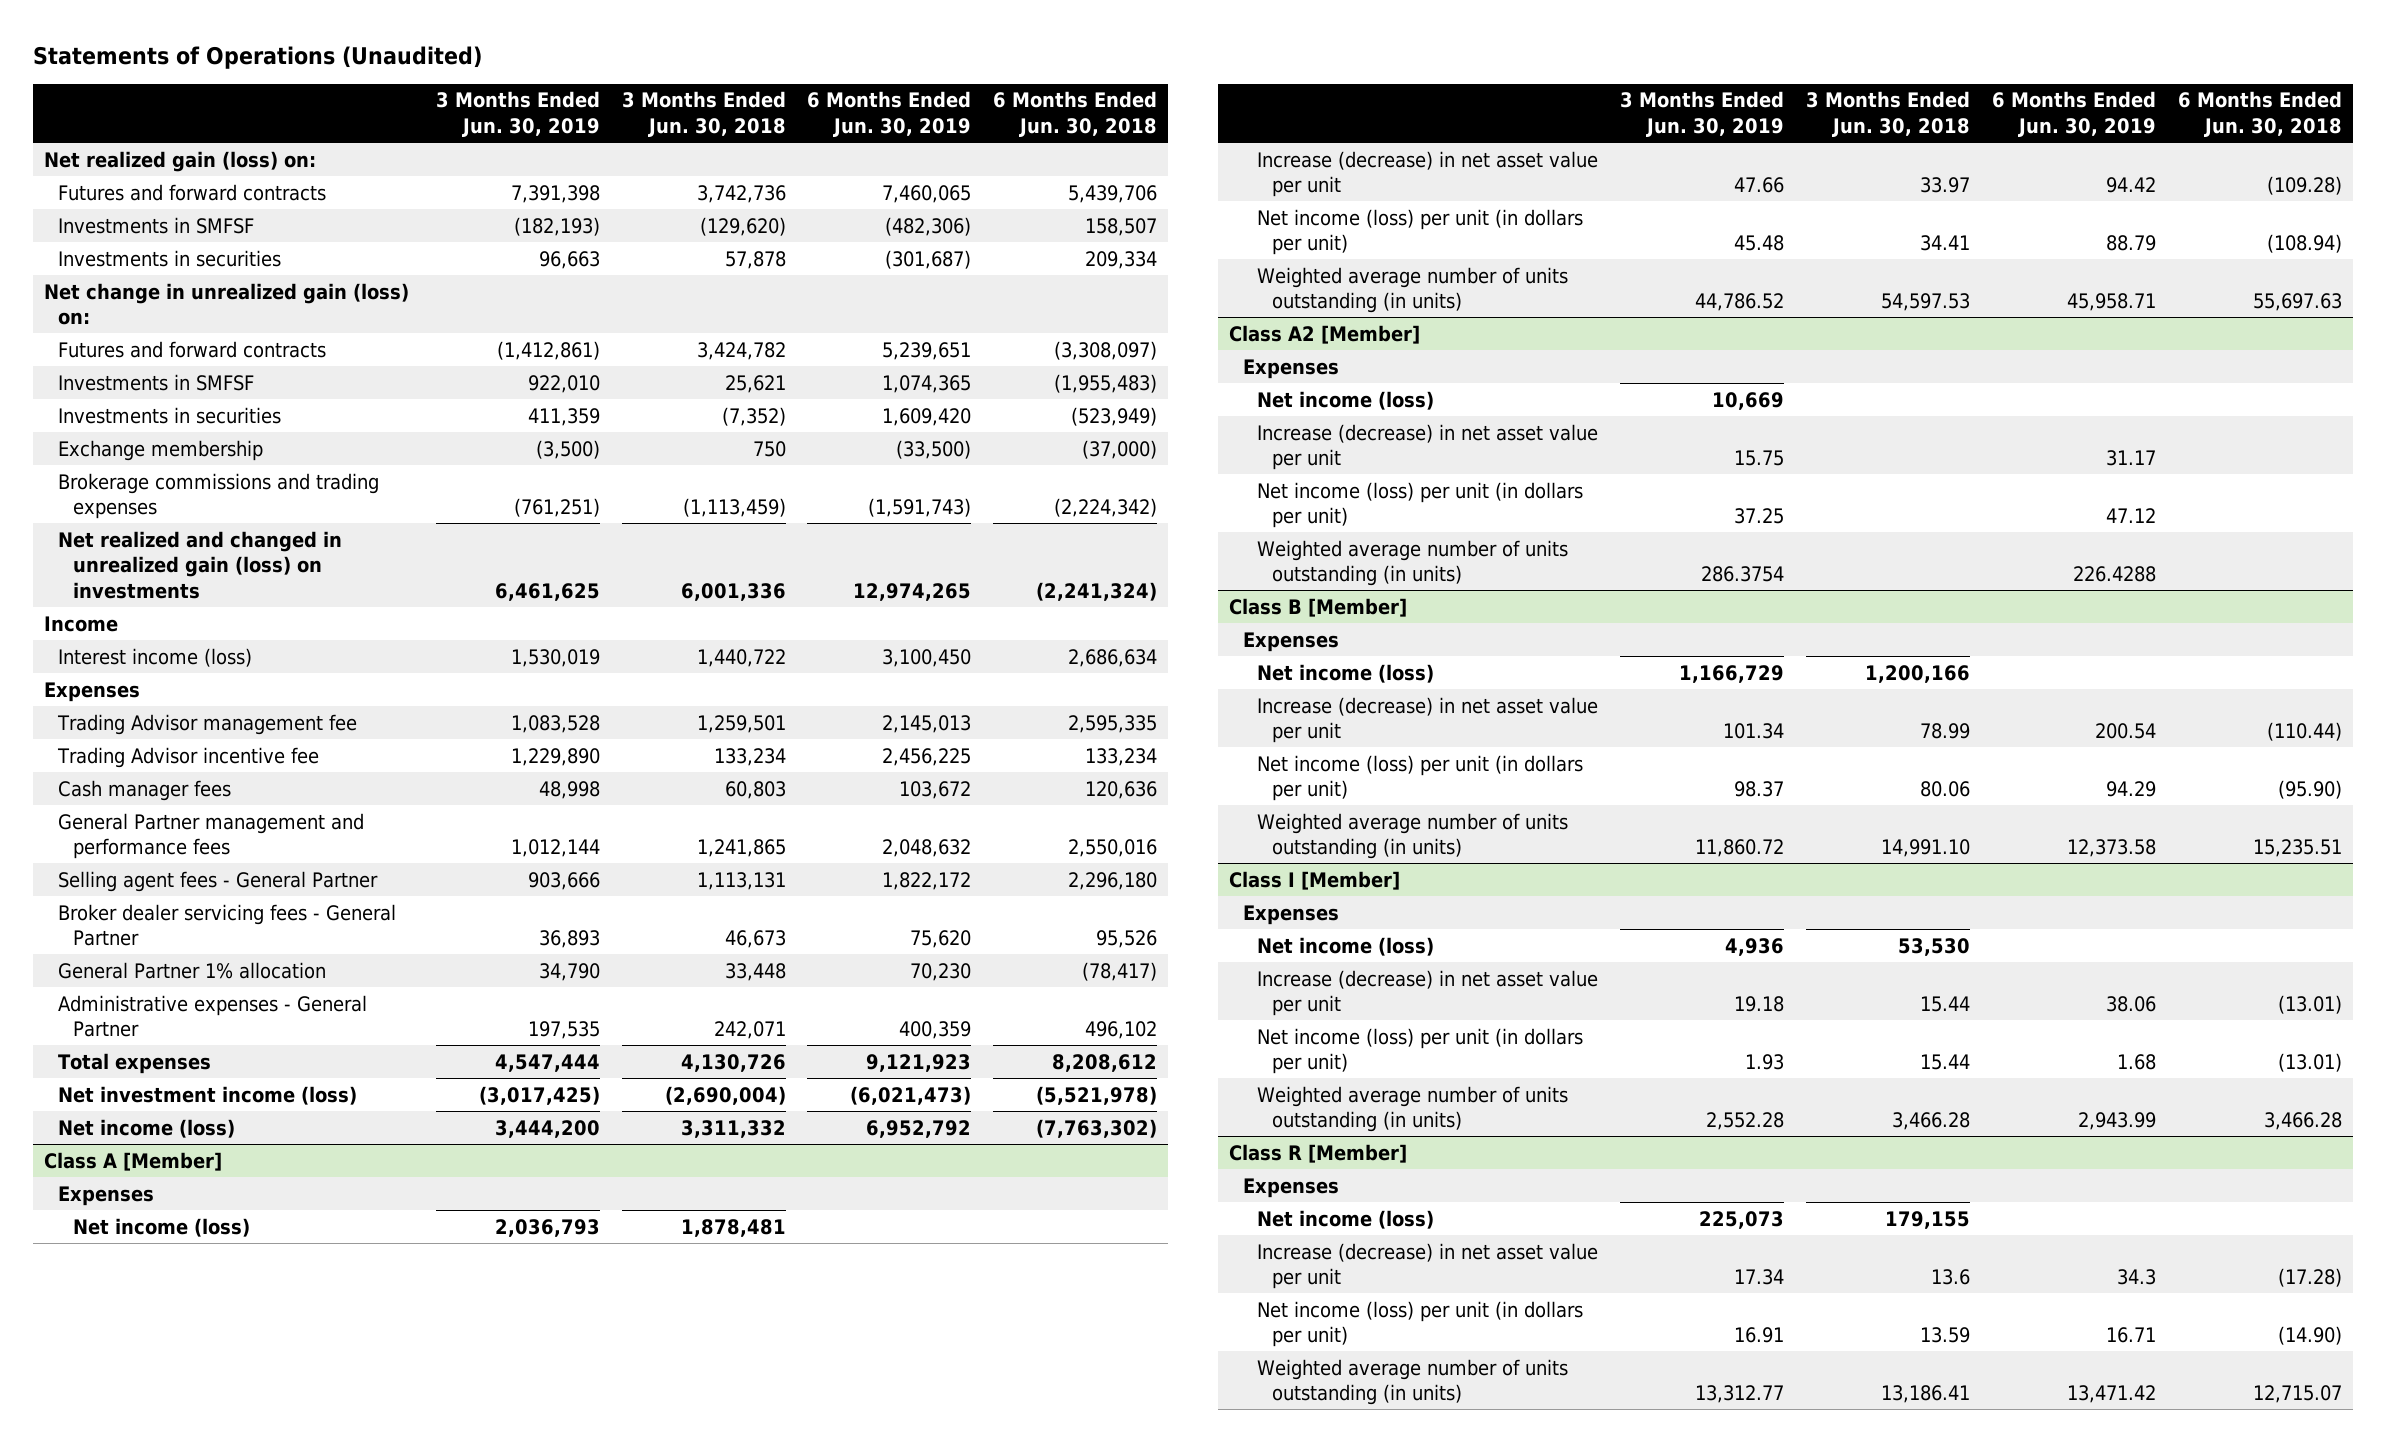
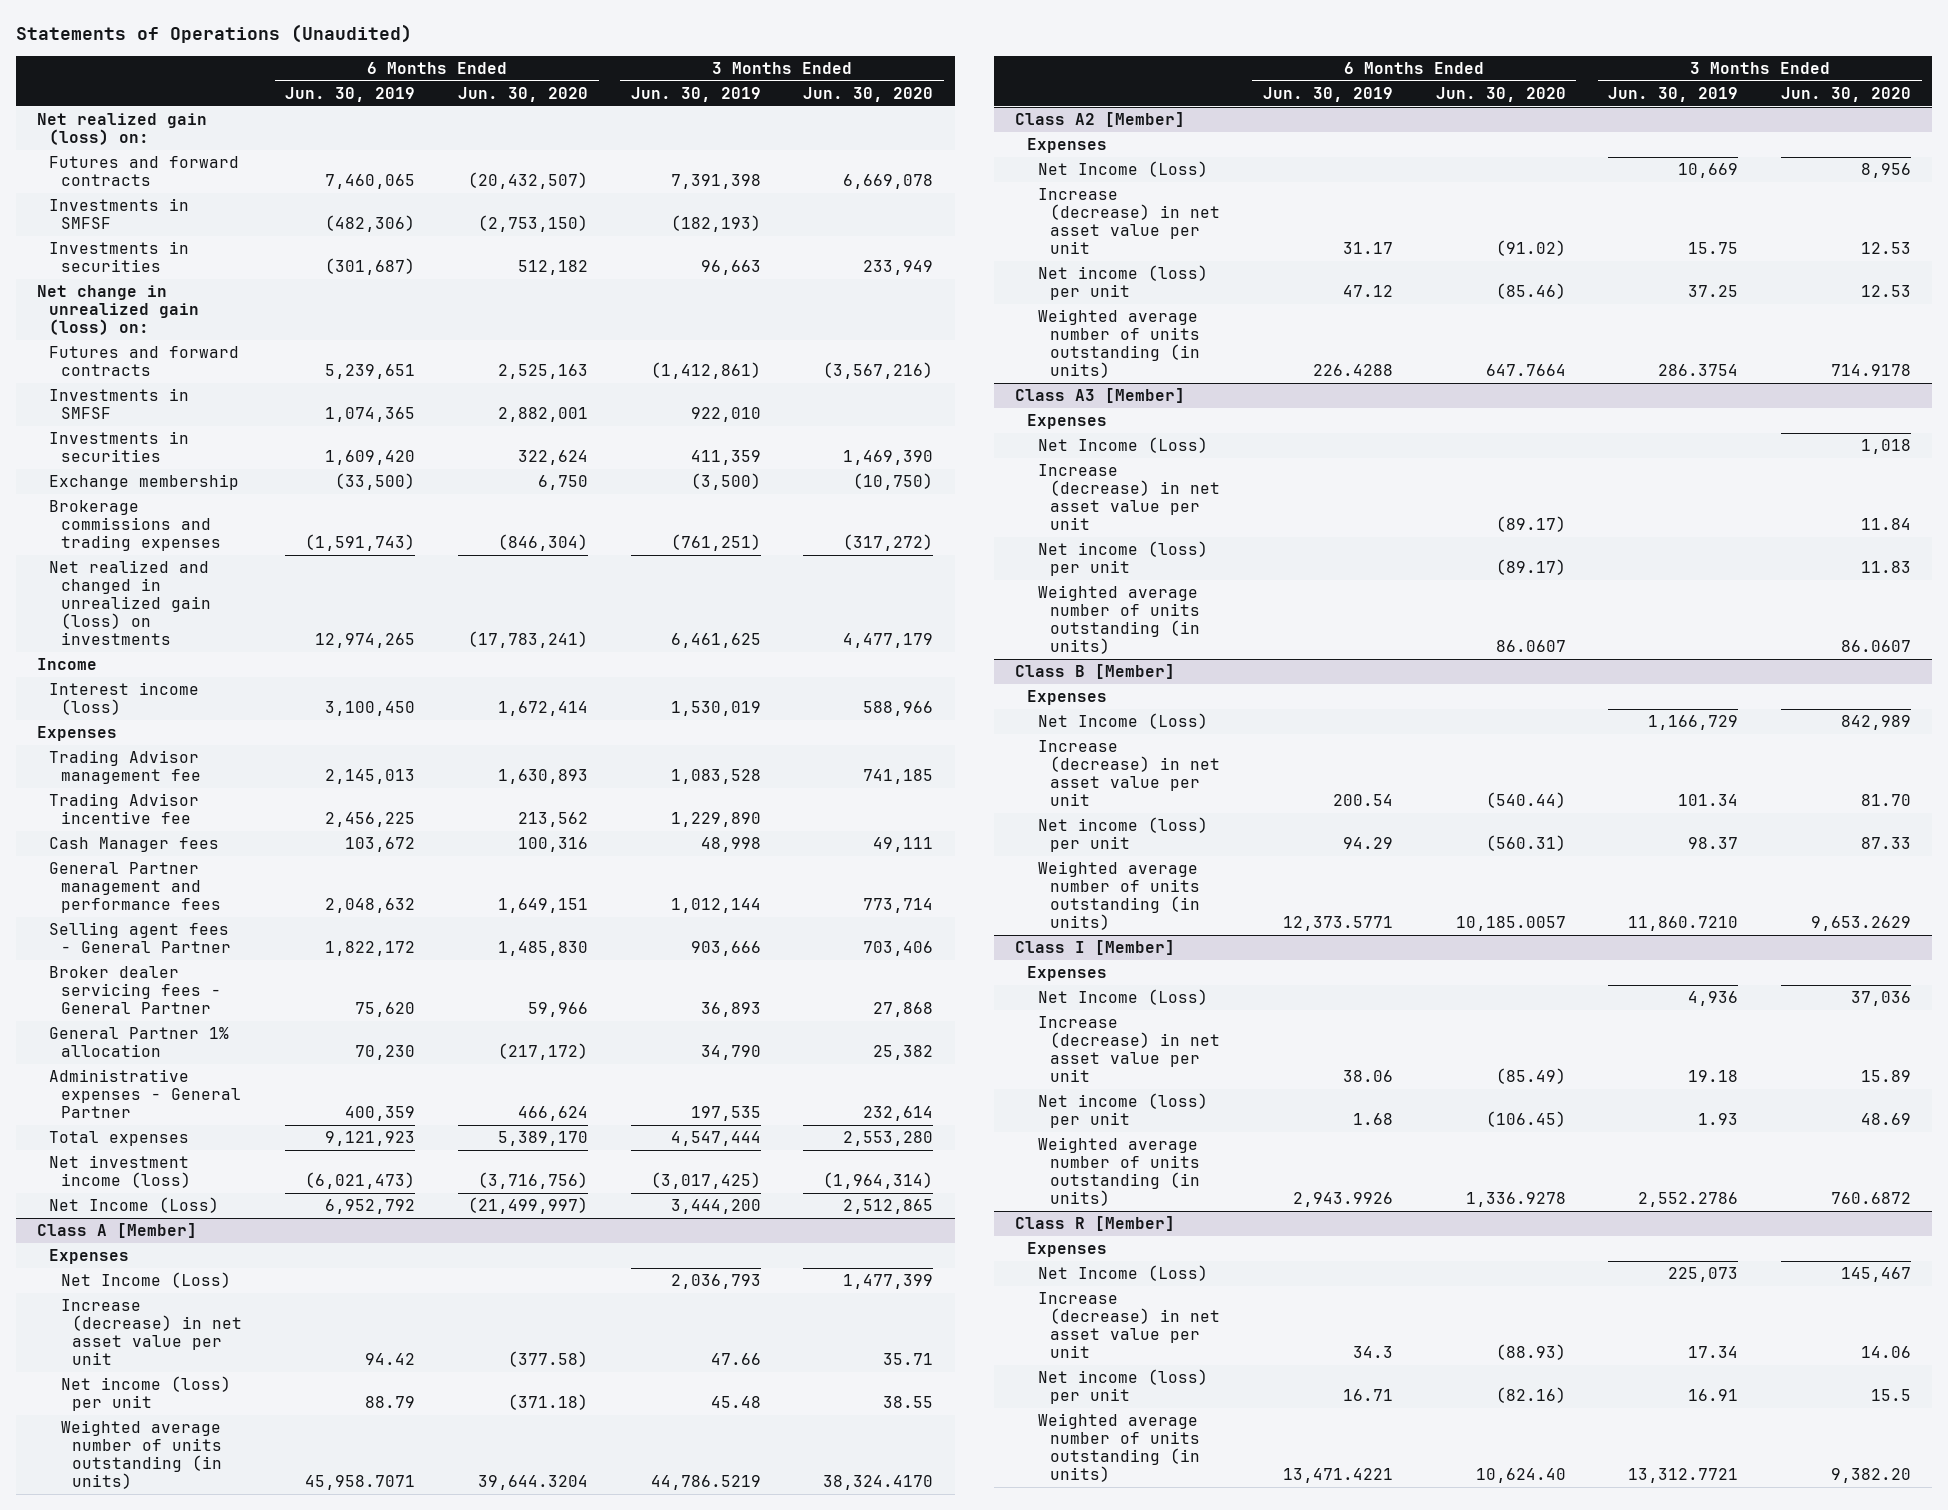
[621,91,786,137] 3 Months Ended Jun. 30, 2018 -> none
[993,91,1158,137] 6 Months Ended Jun. 30, 2018 -> none
none -> [457,86,588,102] Jun. 30, 2020
none -> [803,86,934,102] Jun. 30, 2020
[58,779,232,801] Cash manager fees -> [49,837,220,853] Cash Manager fees
[58,1118,236,1138] Net income (loss) -> [49,1197,220,1214] Net Income (Loss)
[72,1217,250,1237] Net income (loss) -> [60,1272,231,1289] Net Income (Loss)
[1257,208,1584,256] Net income (loss) per unit (in dollars per unit) -> [60,1376,231,1412] Net income (loss) per unit
[1695,293,1785,312] 44,786.52 -> [650,1475,761,1491] 44,786.5219
[2066,293,2156,312] 45,958.71 -> [305,1475,416,1491] 45,958.7071
[1257,390,1435,410] Net income (loss) -> [1038,161,1209,178] Net Income (Loss)
[1257,481,1584,529] Net income (loss) per unit (in dollars per unit) -> [1038,265,1209,301] Net income (loss) per unit
none -> [1015,388,1186,404] Class A3 [Member]
none -> [1026,414,1107,430] Expenses
none -> [1038,437,1209,454] Net Income (Loss)
none -> [1038,464,1221,531] Increase (decrease) in net asset value per unit
none -> [1038,541,1209,577] Net income (loss) per unit
none -> [1038,585,1201,655] Weighted average number of units outstanding (in units)
[1257,663,1435,683] Net income (loss) -> [1038,713,1209,730] Net Income (Loss)
[1257,754,1584,802] Net income (loss) per unit (in dollars per unit) -> [1038,817,1209,853] Net income (loss) per unit
[1695,839,1785,858] 11,860.72 -> [1628,916,1739,932] 11,860.7210
[2066,839,2156,858] 12,373.58 -> [1282,916,1393,932] 12,373.5771
[1257,936,1435,956] Net income (loss) -> [1038,989,1209,1006] Net Income (Loss)
[1257,1027,1584,1075] Net income (loss) per unit (in dollars per unit) -> [1038,1093,1209,1129] Net income (loss) per unit
[1706,1112,1785,1131] 2,552.28 -> [1638,1192,1739,1208] 2,552.2786
[2077,1112,2156,1131] 2,943.99 -> [1292,1192,1393,1208] 2,943.9926
[1257,1209,1435,1229] Net income (loss) -> [1038,1265,1209,1282] Net Income (Loss)
[1257,1300,1584,1348] Net income (loss) per unit (in dollars per unit) -> [1038,1369,1209,1405] Net income (loss) per unit
[1695,1385,1785,1404] 13,312.77 -> [1628,1468,1739,1484] 13,312.7721
[2066,1385,2156,1404] 13,471.42 -> [1282,1468,1393,1484] 13,471.4221

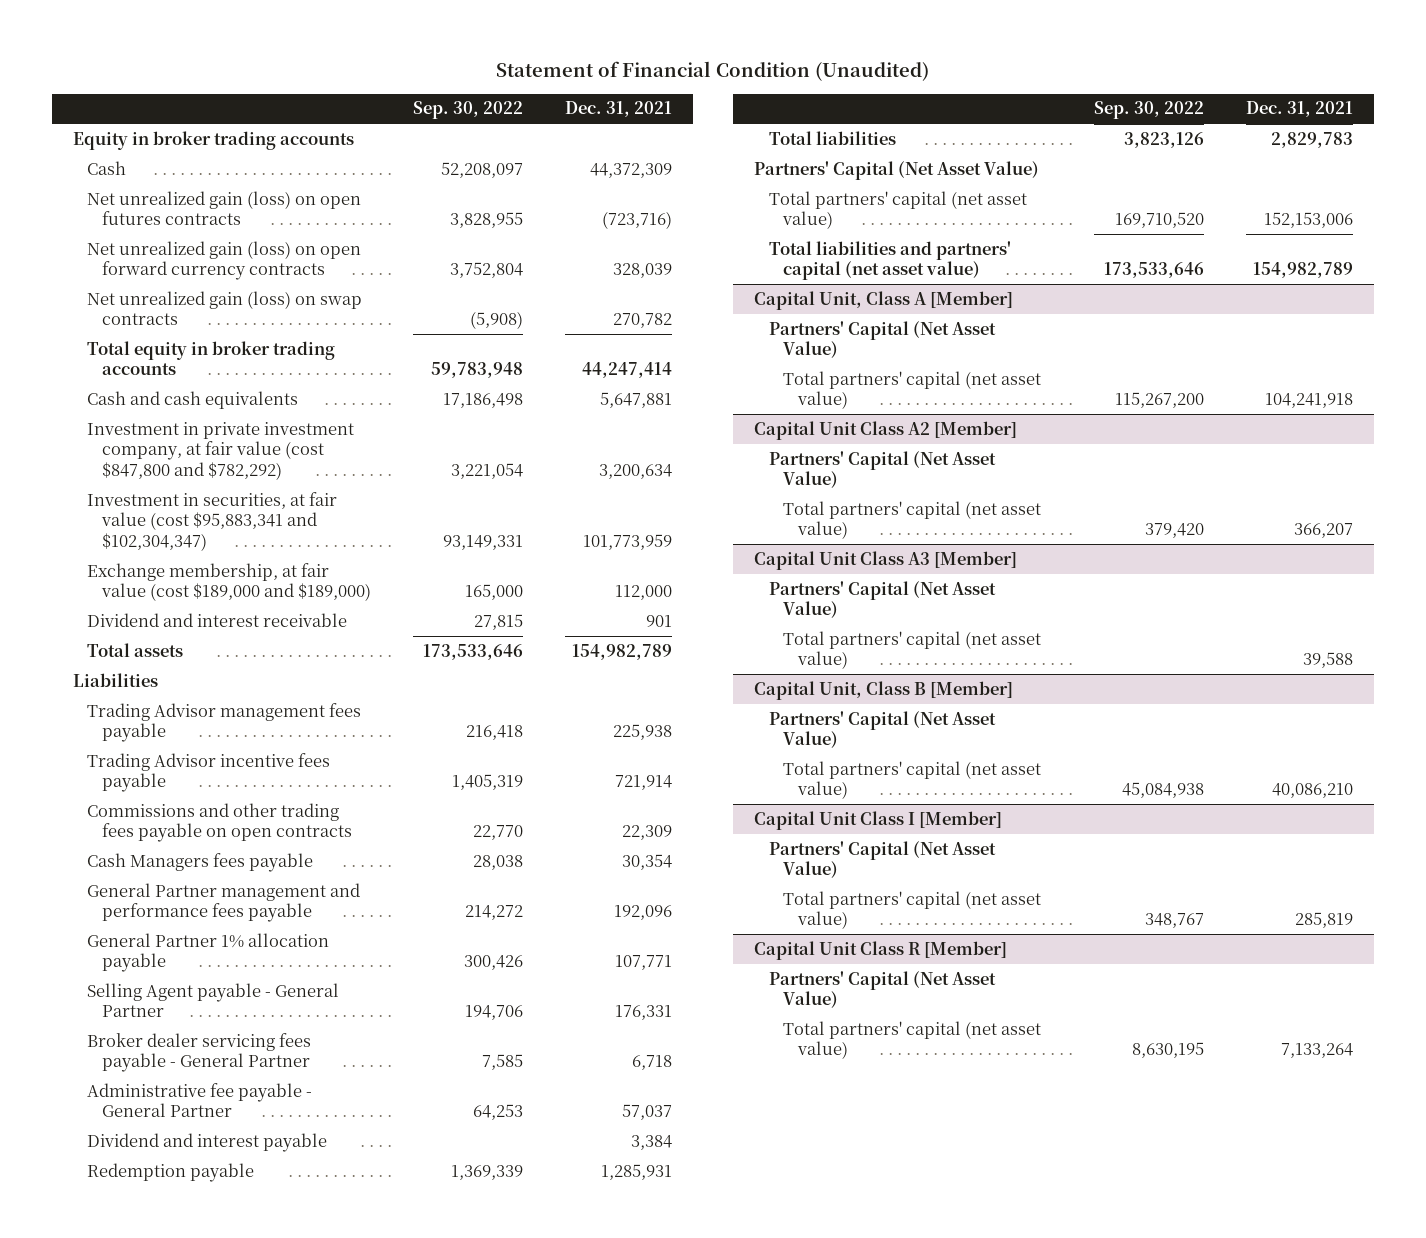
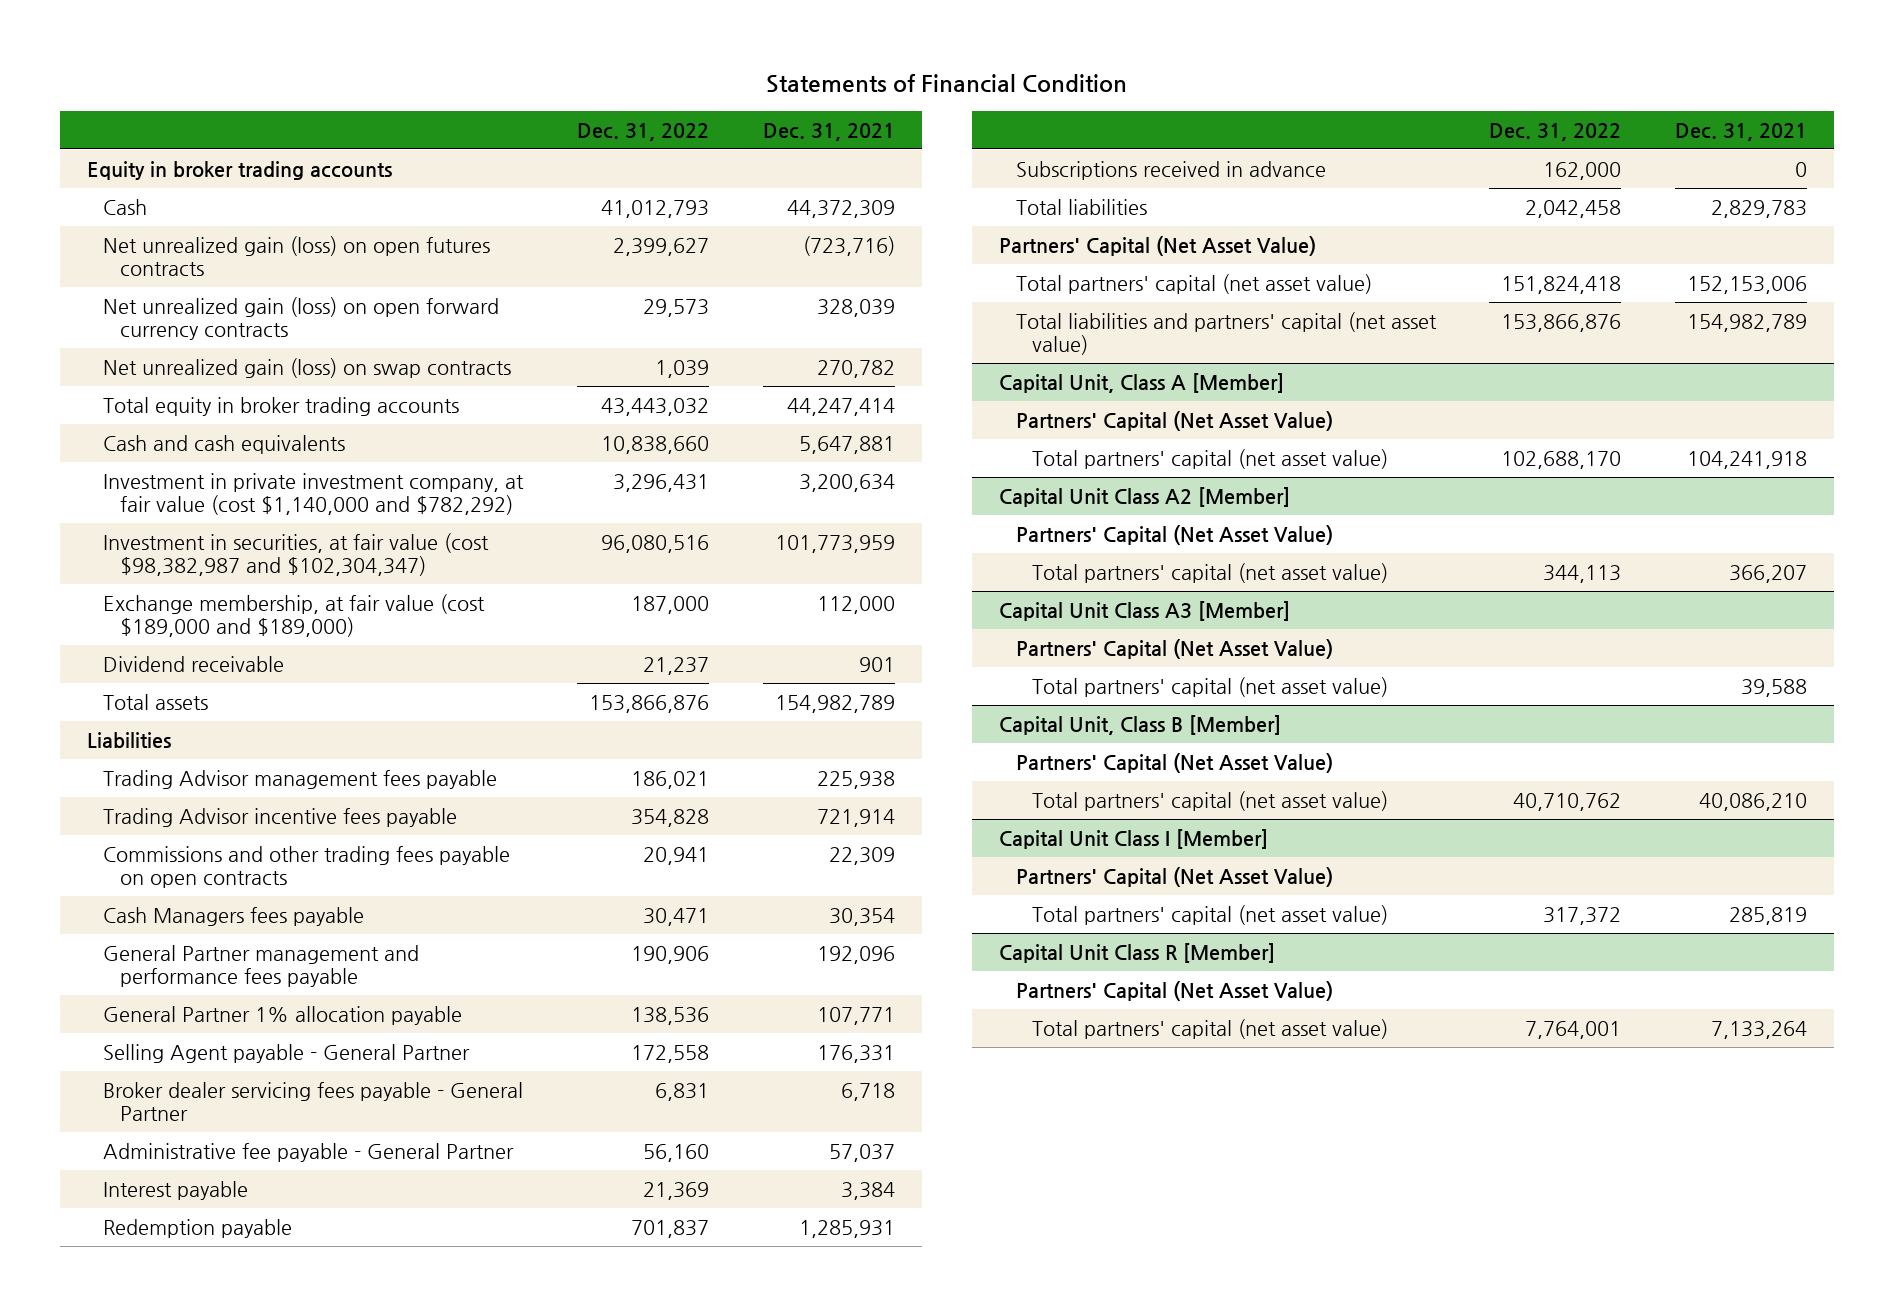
[495,61,929,82] Statement of Financial Condition (Unaudited) -> [765,73,1127,93] Statements of Financial Condition
[412,101,523,120] Sep. 30, 2022 -> none
none -> [576,122,709,141] Dec. 31, 2022
[87,421,355,480] Investment in private investment company, at fair value (cost $847,800 and $782,292) -> [103,472,525,516] Investment in private investment company, at fair value (cost $1,140,000 and $782,292)
[87,491,338,551] Investment in securities, at fair value (cost $95,883,341 and $102,304,347) -> [103,532,490,577] Investment in securities, at fair value (cost $98,382,987 and $102,304,347)
[87,612,348,627] Dividend and interest receivable -> [103,655,285,672] Dividend receivable
[87,1132,328,1152] Dividend and interest payable -> [103,1180,249,1200] Interest payable
none -> [1015,160,1326,180] Subscriptions received in advance

